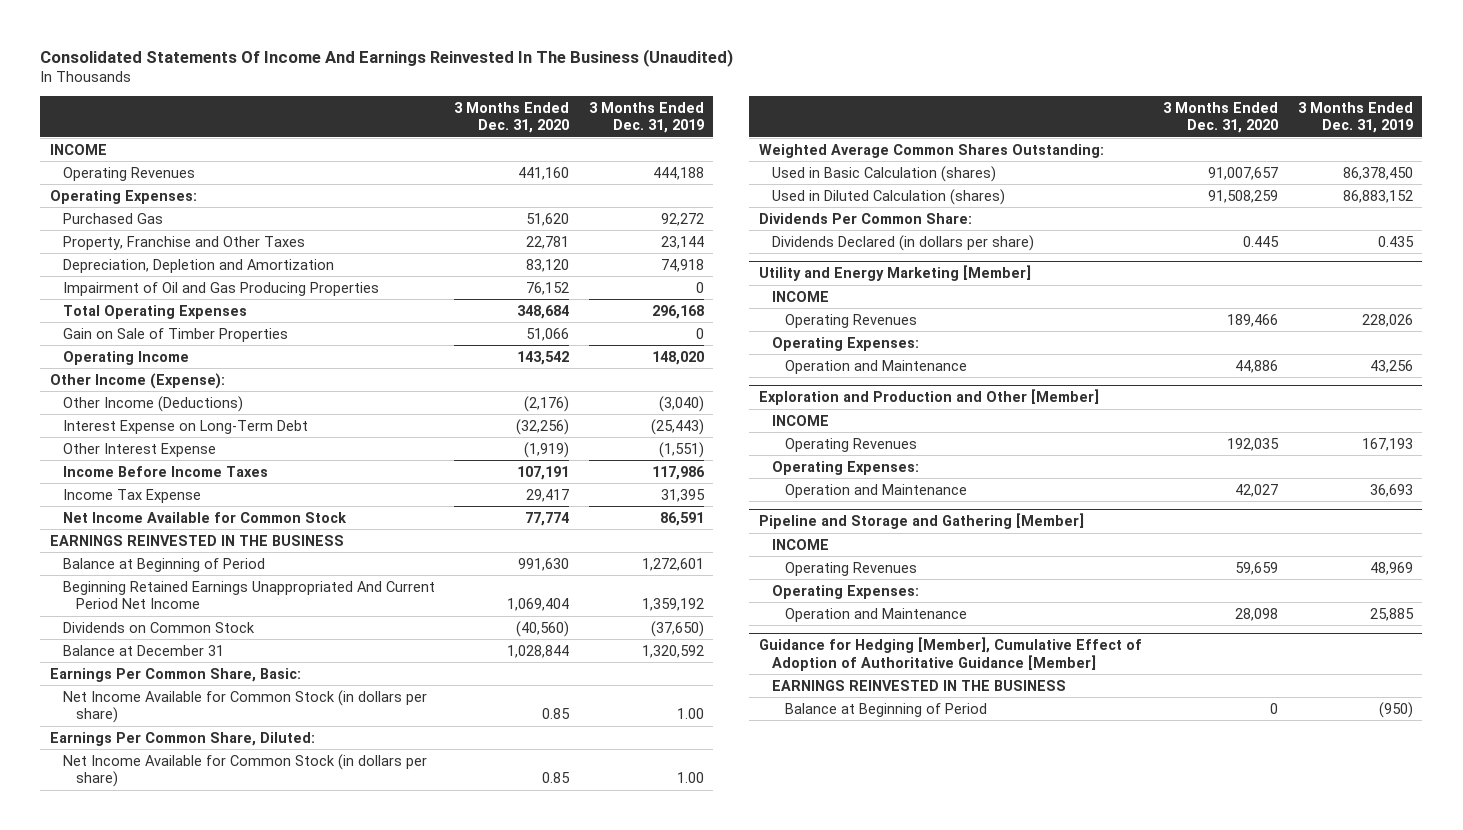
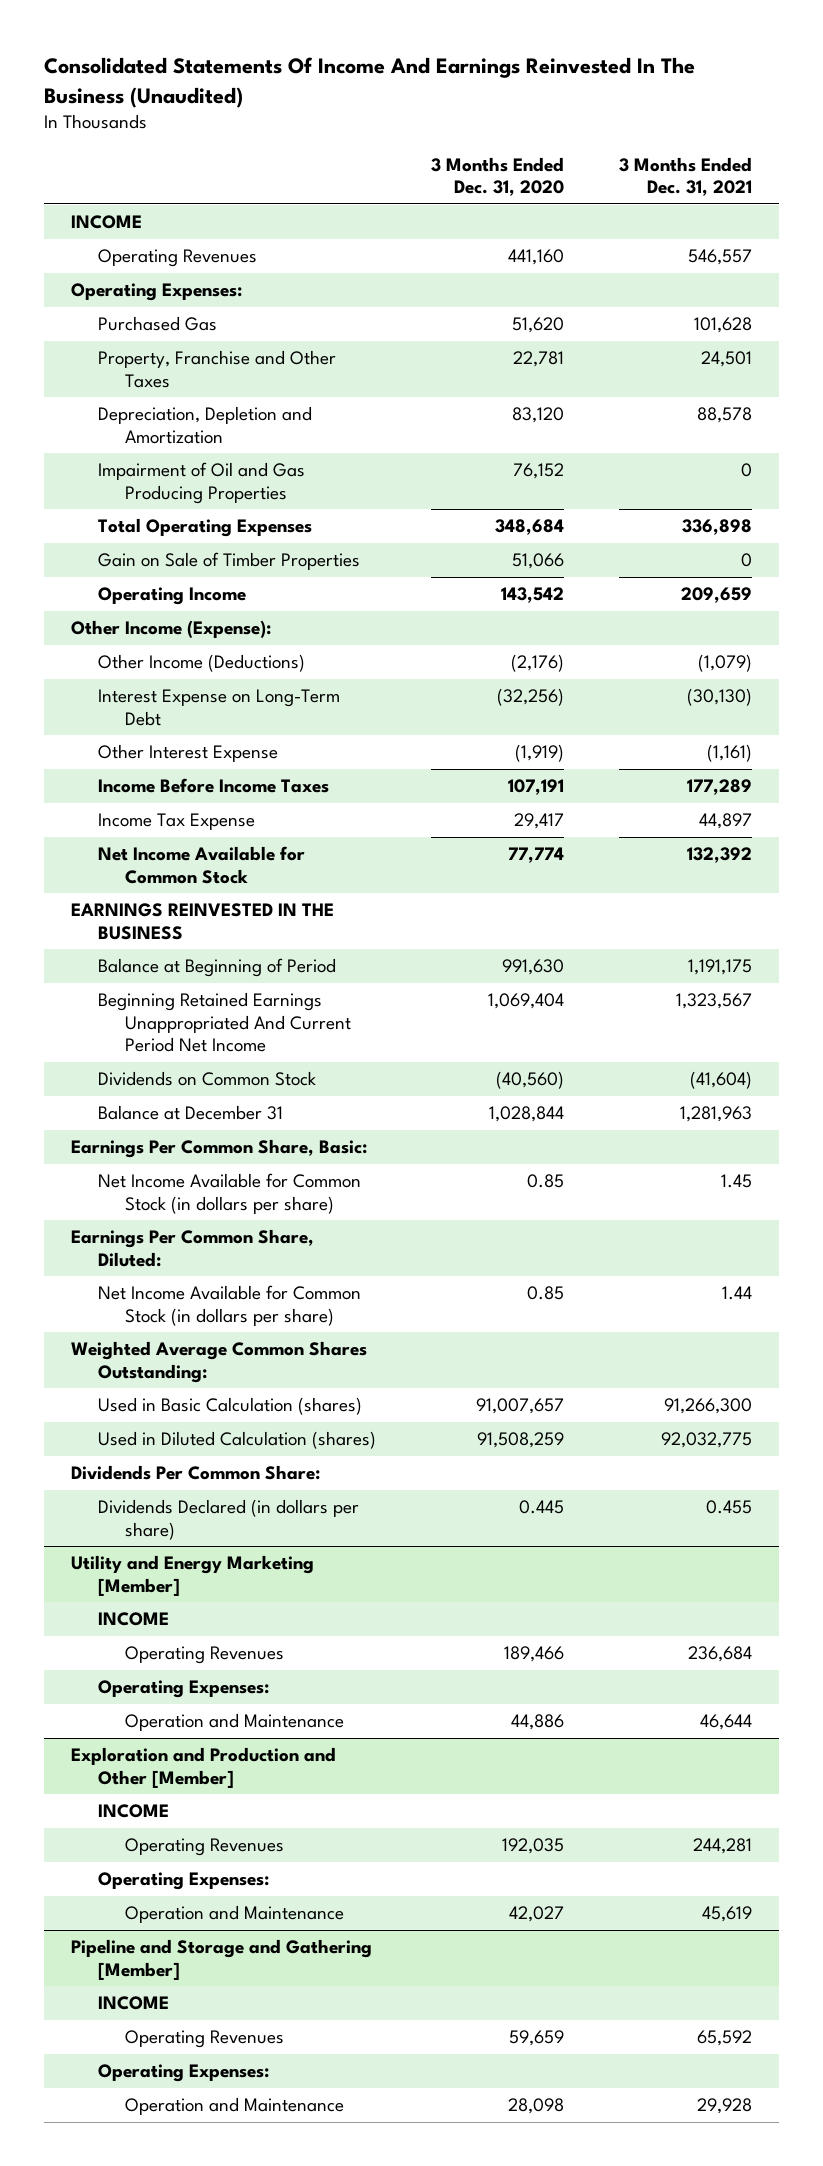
[588,101,704,134] 3 Months Ended Dec. 31, 2019 -> none
none -> [618,156,752,197] 3 Months Ended Dec. 31, 2021
[758,637,1142,671] Guidance for Hedging [Member], Cumulative Effect of Adoption of Authoritative Guidance [Member] -> none
[771,679,1066,691] EARNINGS REINVESTED IN THE BUSINESS -> none
[784,702,987,717] Balance at Beginning of Period -> none

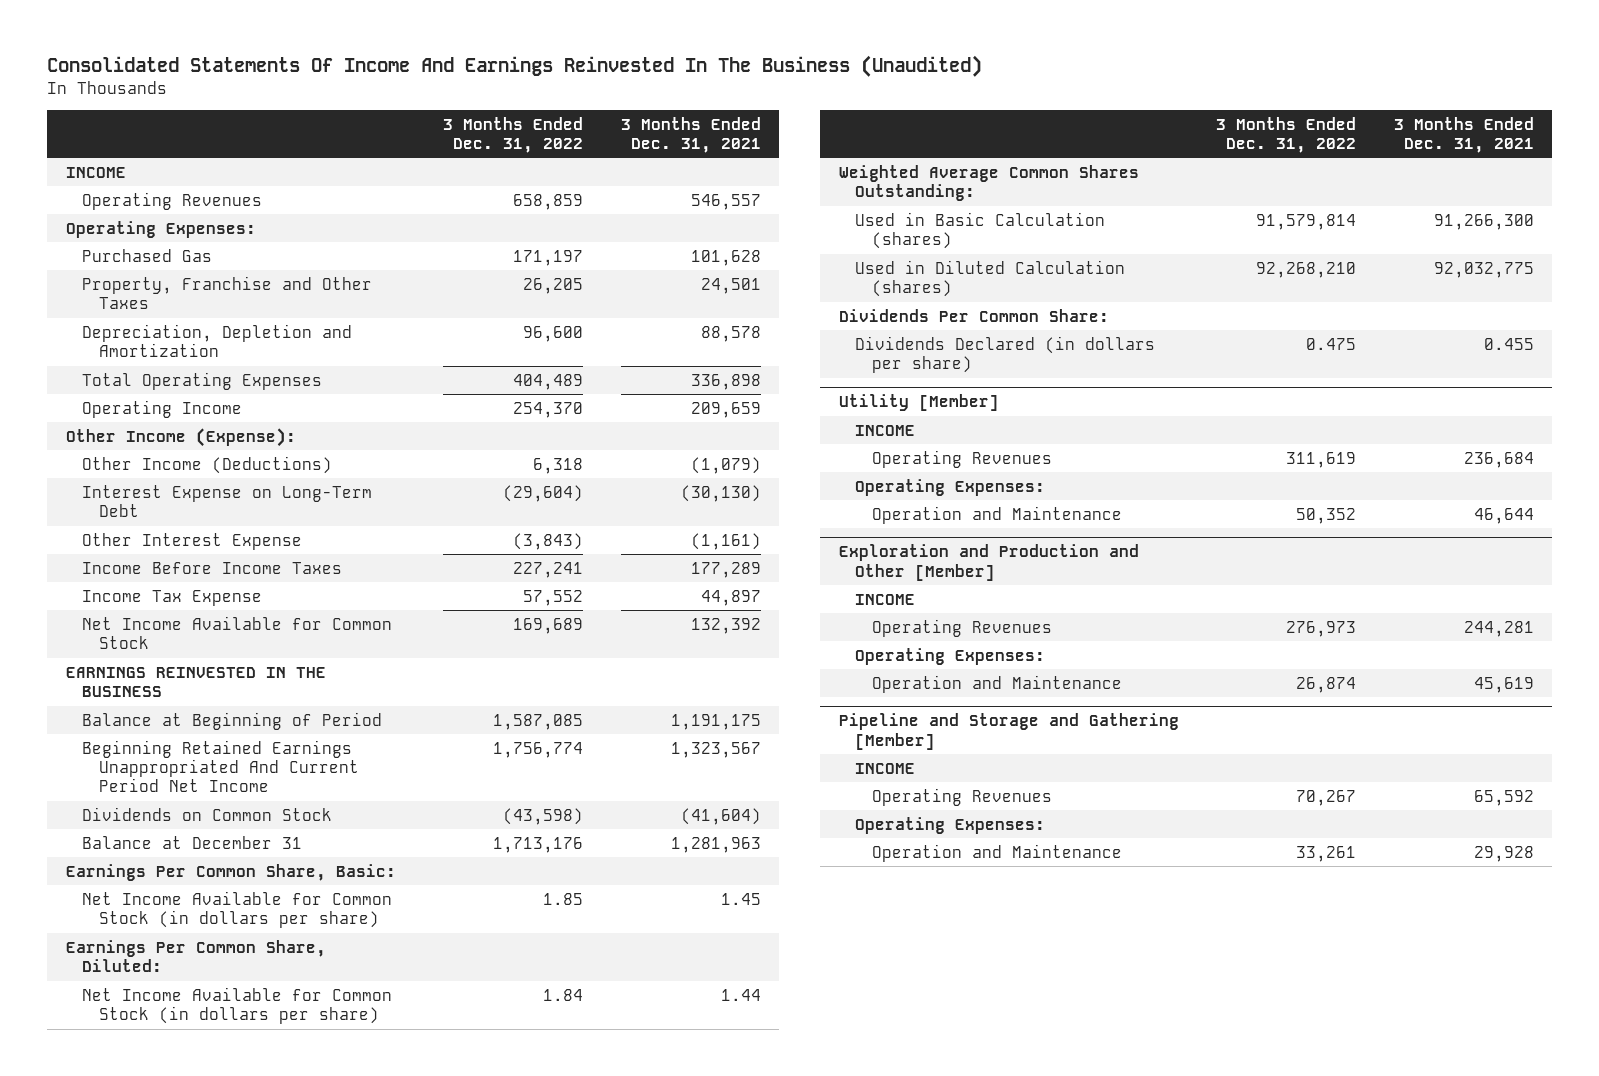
[430,156,564,197] 3 Months Ended Dec. 31, 2020 -> none
none -> [443,116,584,153] 3 Months Ended Dec. 31, 2022
[97,462,305,504] Impairment of Oil and Gas Producing Properties -> none
[97,552,360,571] Gain on Sale of Timber Properties -> none
[71,1555,315,1596] Utility and Energy Marketing [Member] -> none
none -> [838,394,999,412] Utility [Member]

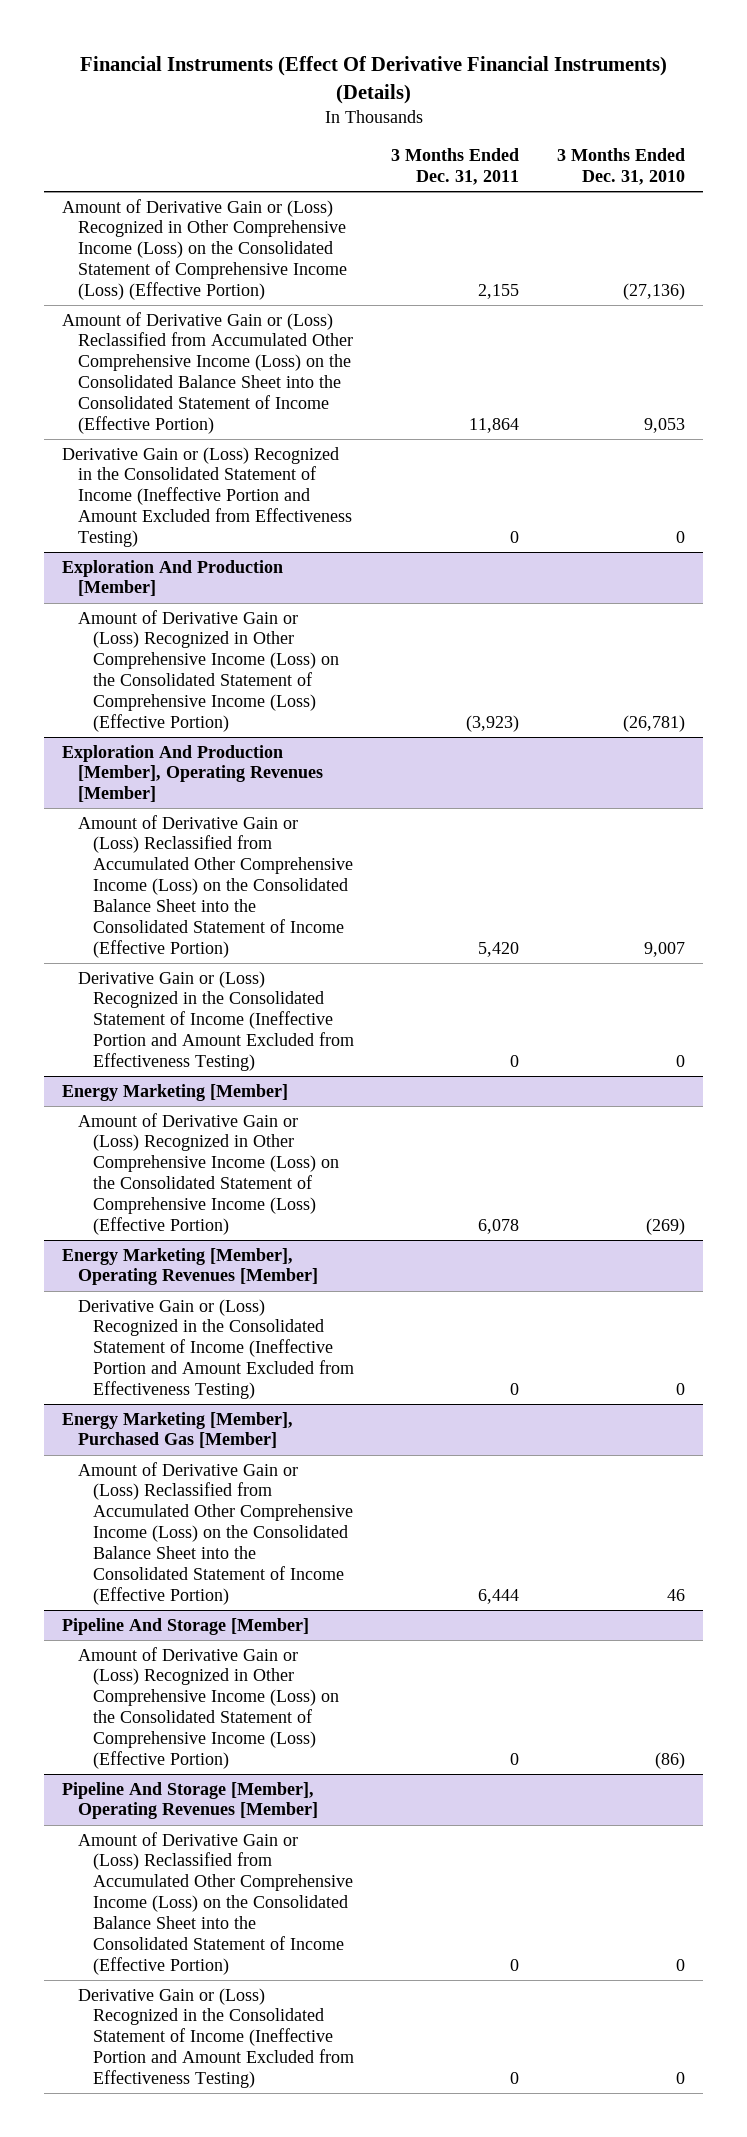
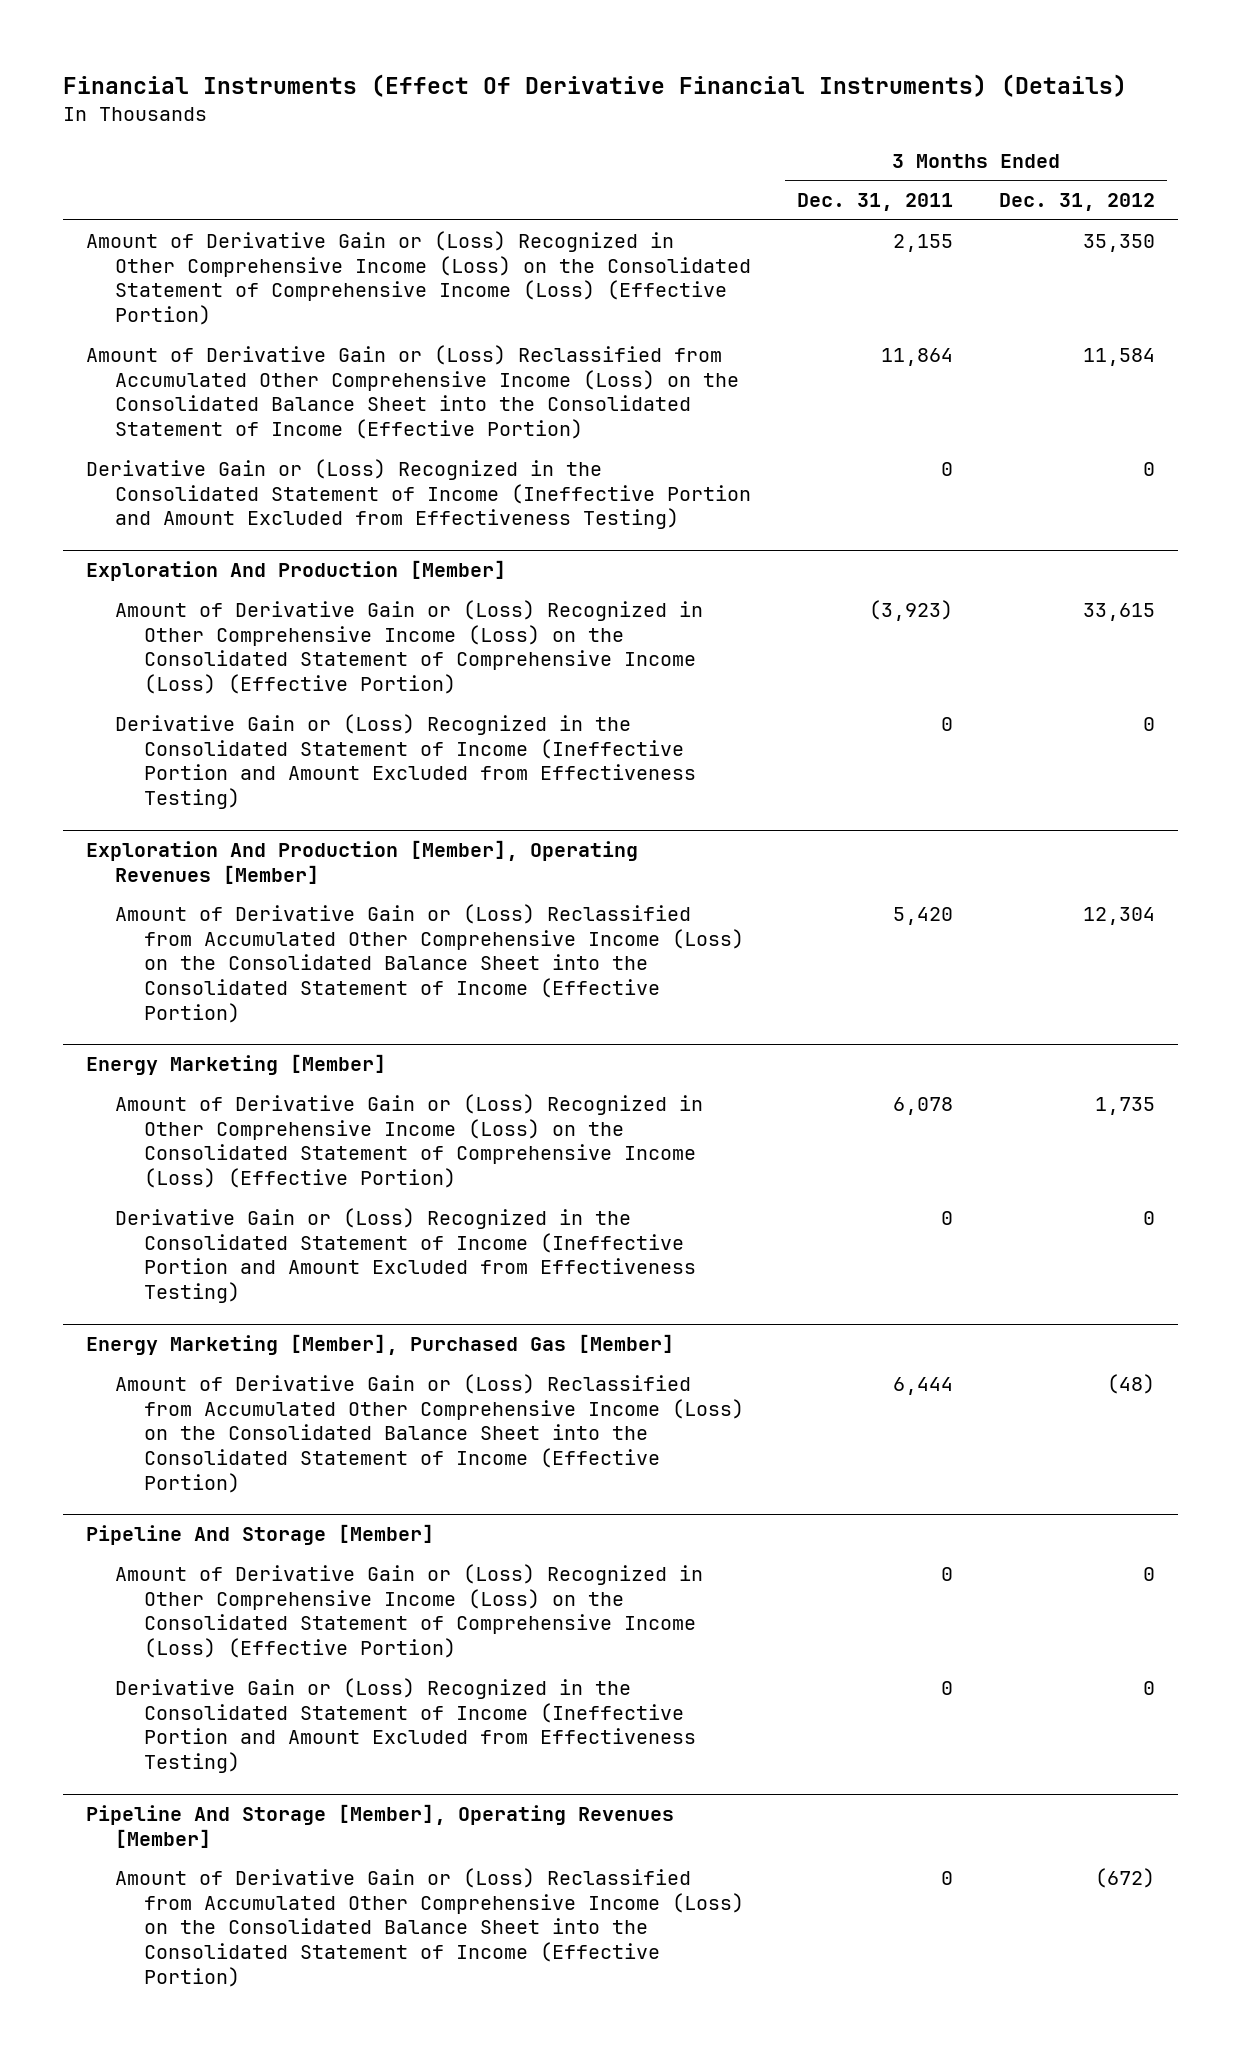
[556,148,685,186] 3 Months Ended Dec. 31, 2010 -> none
none -> [998,193,1155,212] Dec. 31, 2012
none -> [114,713,696,810] Derivative Gain or (Loss) Recognized in the Consolidated Statement of Income (Ineffective Portion and Amount Excluded from Effectiveness Testing)
[77,970,355,1072] Derivative Gain or (Loss) Recognized in the Consolidated Statement of Income (Ineffective Portion and Amount Excluded from Effectiveness Testing) -> none
[62,1247,318,1286] Energy Marketing [Member], Operating Revenues [Member] -> none
none -> [114,1677,696,1774] Derivative Gain or (Loss) Recognized in the Consolidated Statement of Income (Ineffective Portion and Amount Excluded from Effectiveness Testing)
[77,1987,355,2089] Derivative Gain or (Loss) Recognized in the Consolidated Statement of Income (Ineffective Portion and Amount Excluded from Effectiveness Testing) -> none

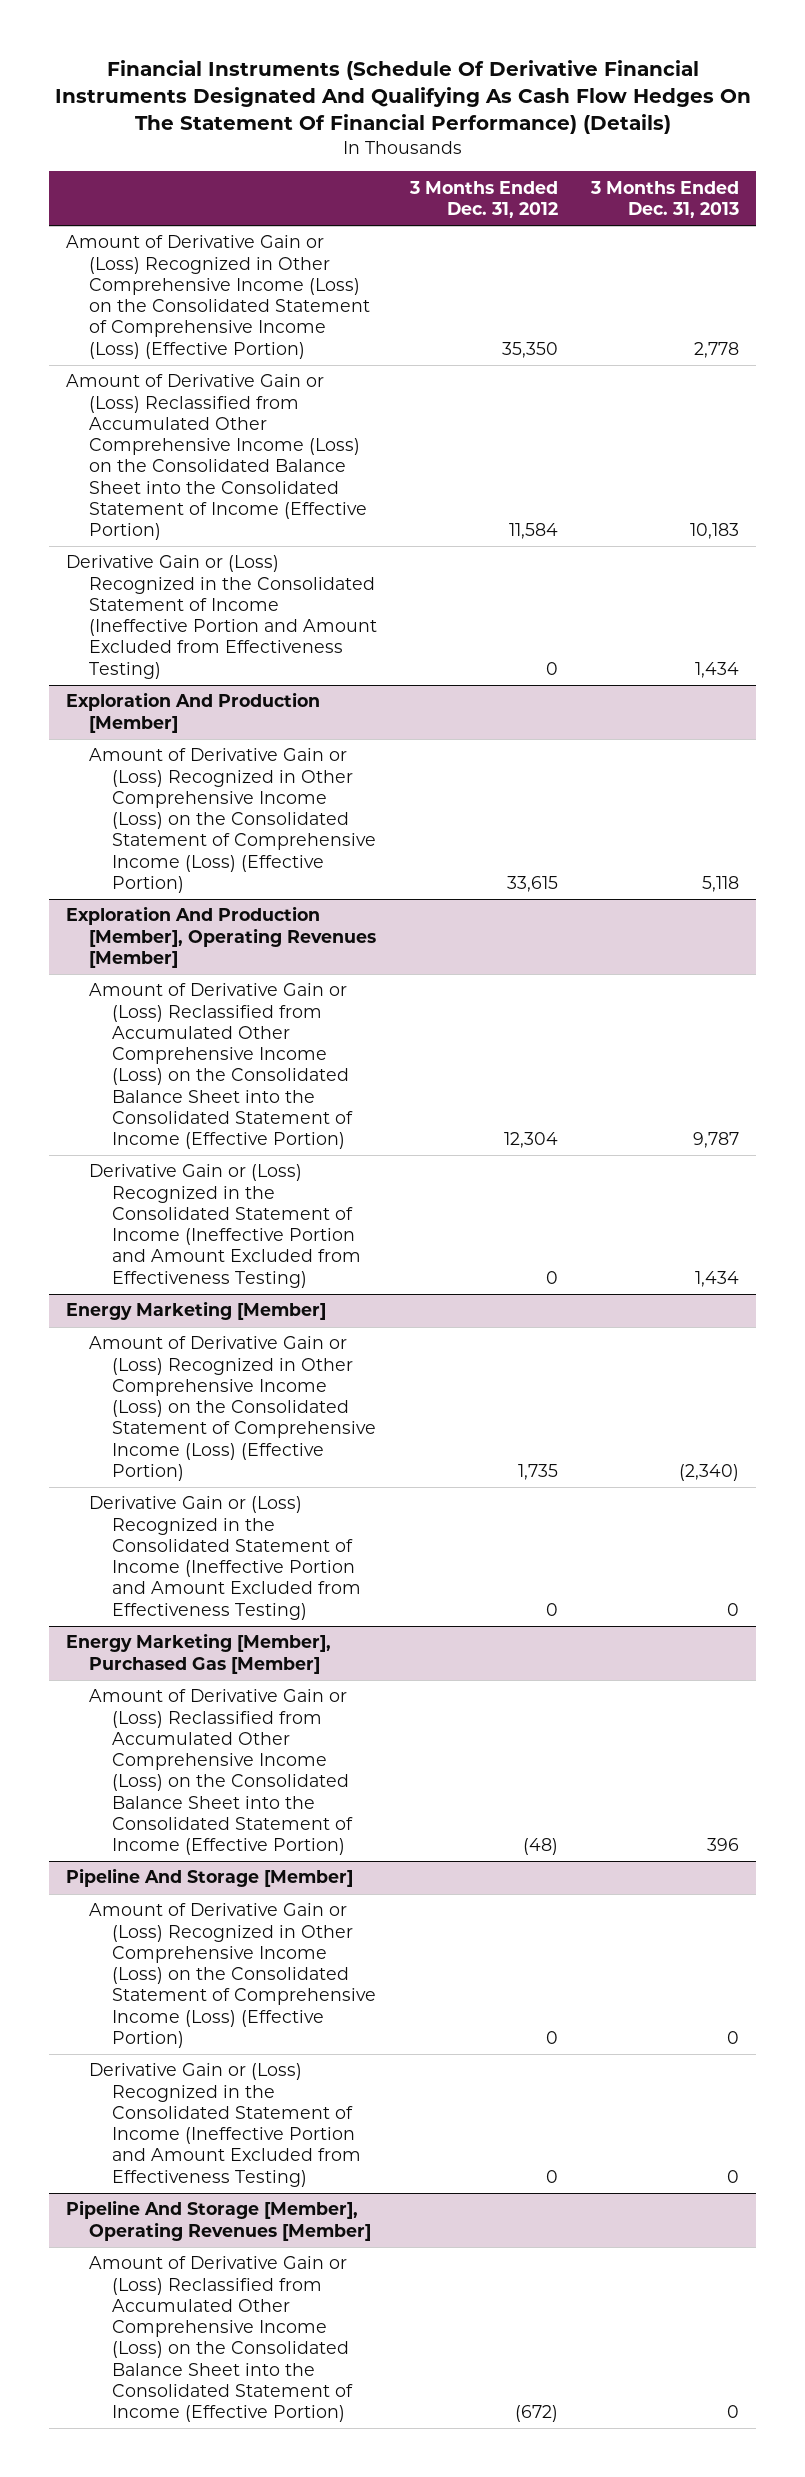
[62,73,1127,97] Financial Instruments (Effect Of Derivative Financial Instruments) (Details) -> [54,60,751,135] Financial Instruments (Schedule Of Derivative Financial Instruments Designated And Qualifying As Cash Flow Hedges On The Statement Of Financial Performance) (Details)
[796,193,953,212] Dec. 31, 2011 -> none
none -> [590,180,740,219] 3 Months Ended Dec. 31, 2013
[114,713,696,810] Derivative Gain or (Loss) Recognized in the Consolidated Statement of Income (Ineffective Portion and Amount Excluded from Effectiveness Testing) -> none
none -> [88,1164,361,1288] Derivative Gain or (Loss) Recognized in the Consolidated Statement of Income (Ineffective Portion and Amount Excluded from Effectiveness Testing)

